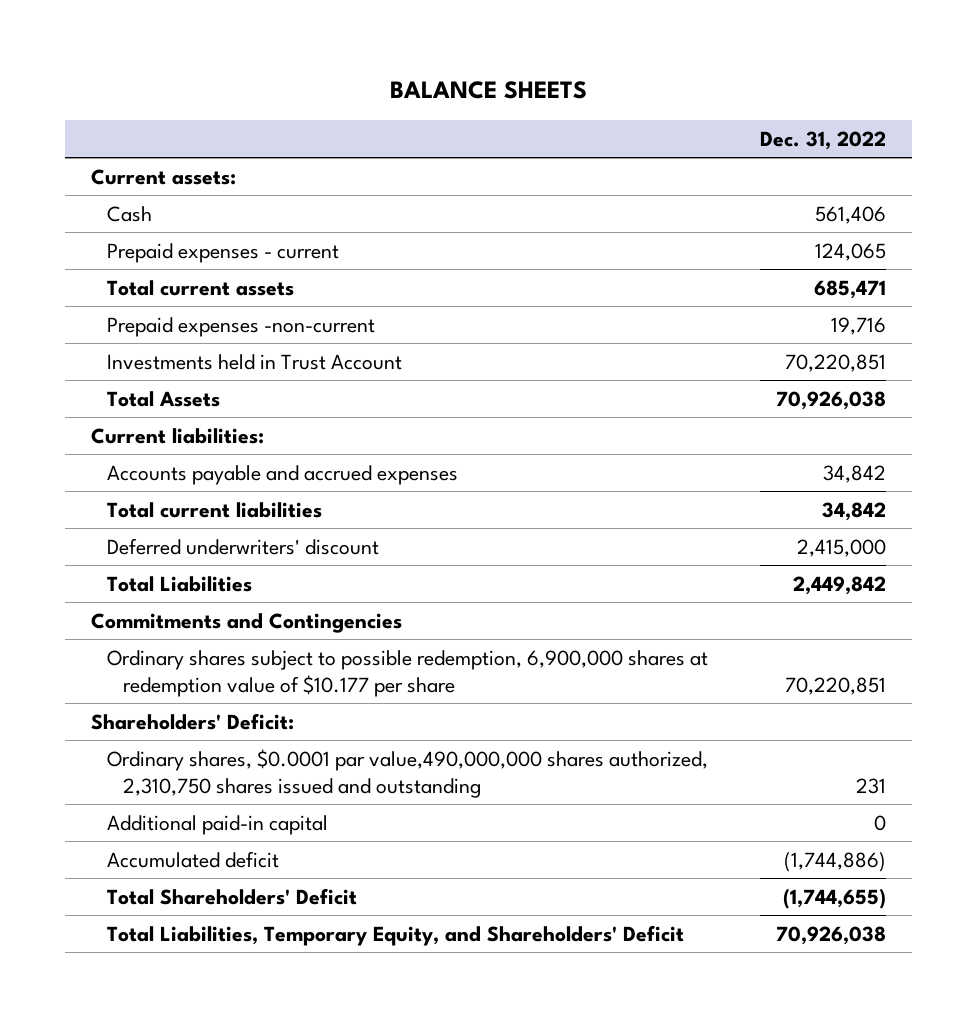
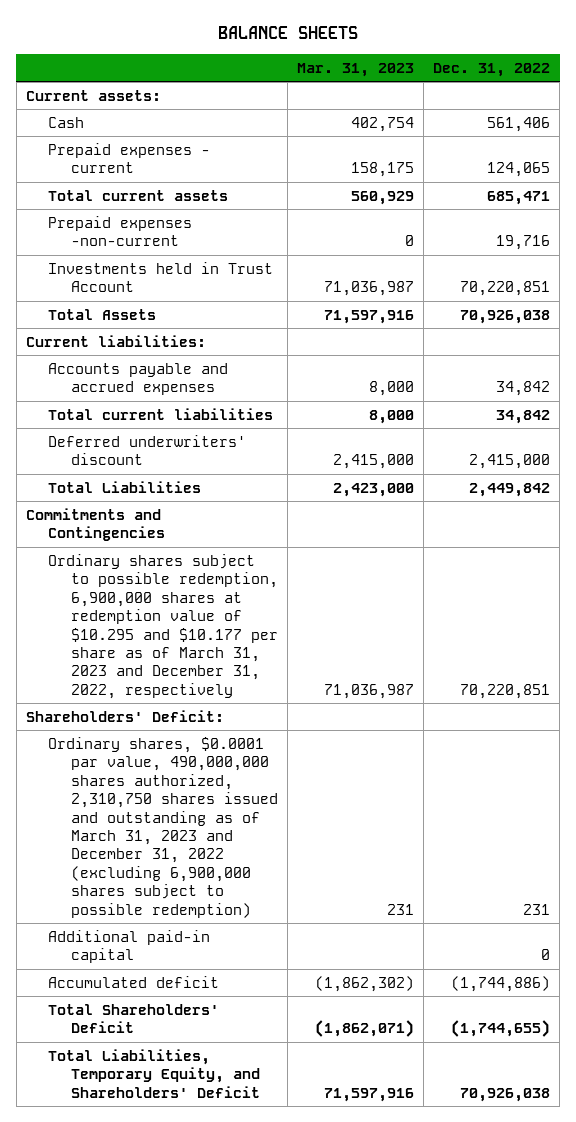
none -> [296,62,414,77] Mar. 31, 2023
[106,649,708,698] Ordinary shares subject to possible redemption, 6,900,000 shares at redemption value of $10.177 per share -> [48,553,278,699] Ordinary shares subject to possible redemption, 6,900,000 shares at redemption value of $10.295 and $10.177 per share as of March 31, 2023 and December 31, 2022, respectively
[106,748,708,799] Ordinary shares, $0.0001 par value,490,000,000 shares authorized, 2,310,750 shares issued and outstanding -> [48,736,278,918] Ordinary shares, $0.0001 par value, 490,000,000 shares authorized, 2,310,750 shares issued and outstanding as of March 31, 2023 and December 31, 2022 (excluding 6,900,000 shares subject to possible redemption)

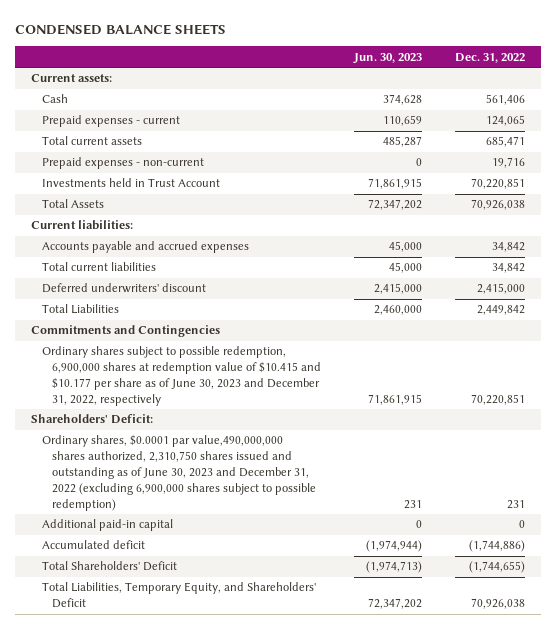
[217,26,358,40] BALANCE SHEETS -> [14,23,226,35] CONDENSED BALANCE SHEETS
[296,62,414,77] Mar. 31, 2023 -> none
none -> [353,52,423,64] Jun. 30, 2023
[48,215,193,247] Prepaid expenses -non-current -> [41,157,204,170] Prepaid expenses - non-current
[48,553,278,699] Ordinary shares subject to possible redemption, 6,900,000 shares at redemption value of $10.295 and $10.177 per share as of March 31, 2023 and December 31, 2022, respectively -> [41,346,322,406] Ordinary shares subject to possible redemption, 6,900,000 shares at redemption value of $10.415 and $10.177 per share as of June 30, 2023 and December 31, 2022, respectively
[48,736,278,918] Ordinary shares, $0.0001 par value, 490,000,000 shares authorized, 2,310,750 shares issued and outstanding as of March 31, 2023 and December 31, 2022 (excluding 6,900,000 shares subject to possible redemption) -> [41,435,317,511] Ordinary shares, $0.0001 par value,490,000,000 shares authorized, 2,310,750 shares issued and outstanding as of June 30, 2023 and December 31, 2022 (excluding 6,900,000 shares subject to possible redemption)

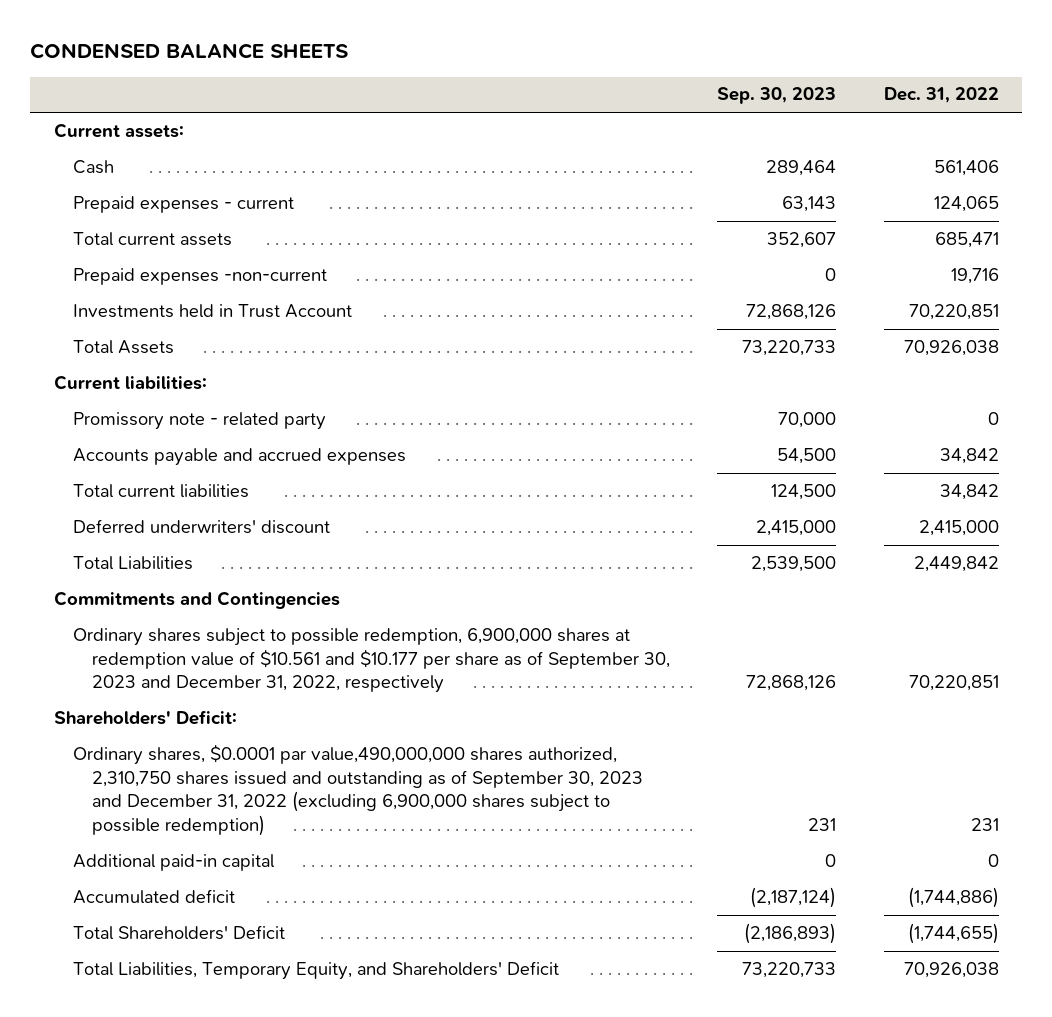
[353,52,423,64] Jun. 30, 2023 -> none
none -> [717,87,837,105] Sep. 30, 2023
[41,157,204,170] Prepaid expenses - non-current -> [72,267,327,285] Prepaid expenses -non-current
none -> [72,411,326,430] Promissory note - related party
[41,346,322,406] Ordinary shares subject to possible redemption, 6,900,000 shares at redemption value of $10.415 and $10.177 per share as of June 30, 2023 and December 31, 2022, respectively -> [72,627,670,694] Ordinary shares subject to possible redemption, 6,900,000 shares at redemption value of $10.561 and $10.177 per share as of September 30, 2023 and December 31, 2022, respectively
[41,435,317,511] Ordinary shares, $0.0001 par value,490,000,000 shares authorized, 2,310,750 shares issued and outstanding as of June 30, 2023 and December 31, 2022 (excluding 6,900,000 shares subject to possible redemption) -> [72,743,643,837] Ordinary shares, $0.0001 par value,490,000,000 shares authorized, 2,310,750 shares issued and outstanding as of September 30, 2023 and December 31, 2022 (excluding 6,900,000 shares subject to possible redemption)

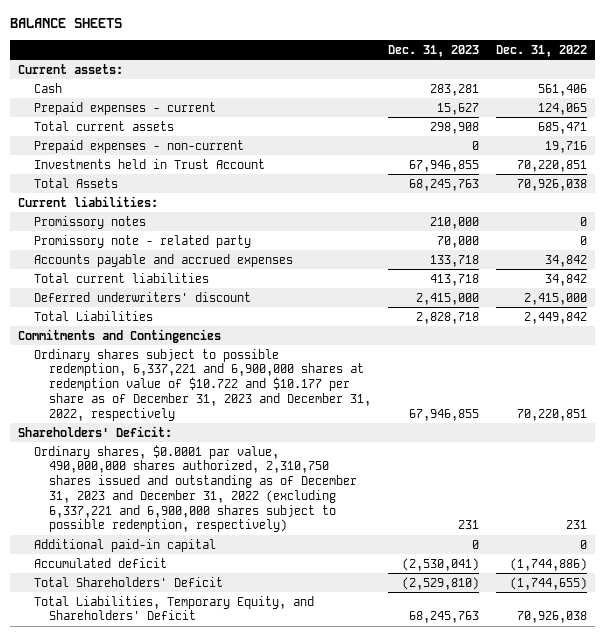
[29,43,348,60] CONDENSED BALANCE SHEETS -> [9,18,122,29] BALANCE SHEETS
[717,87,837,105] Sep. 30, 2023 -> none
none -> [387,44,479,57] Dec. 31, 2023
[72,267,327,285] Prepaid expenses -non-current -> [33,139,244,153] Prepaid expenses - non-current
none -> [33,215,146,229] Promissory notes
[72,627,670,694] Ordinary shares subject to possible redemption, 6,900,000 shares at redemption value of $10.561 and $10.177 per share as of September 30, 2023 and December 31, 2022, respectively -> [33,348,372,421] Ordinary shares subject to possible redemption, 6,337,221 and 6,900,000 shares at redemption value of $10.722 and $10.177 per share as of December 31, 2023 and December 31, 2022, respectively
[72,743,643,837] Ordinary shares, $0.0001 par value,490,000,000 shares authorized, 2,310,750 shares issued and outstanding as of September 30, 2023 and December 31, 2022 (excluding 6,900,000 shares subject to possible redemption) -> [33,444,358,533] Ordinary shares, $0.0001 par value, 490,000,000 shares authorized, 2,310,750 shares issued and outstanding as of December 31, 2023 and December 31, 2022 (excluding 6,337,221 and 6,900,000 shares subject to possible redemption, respectively)

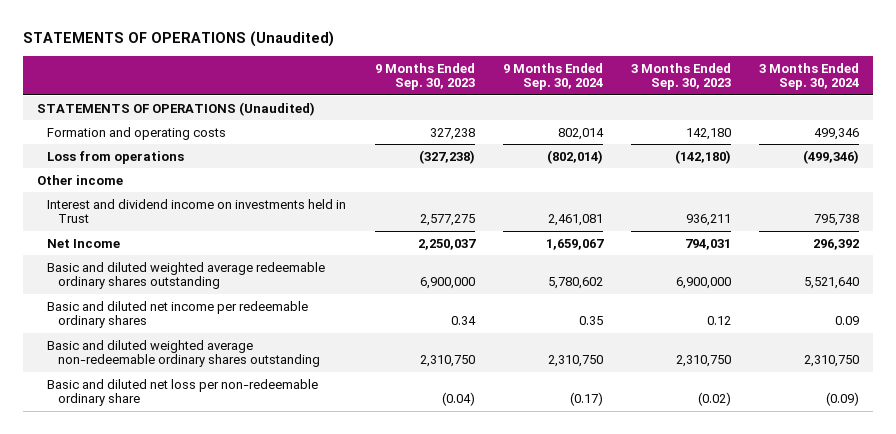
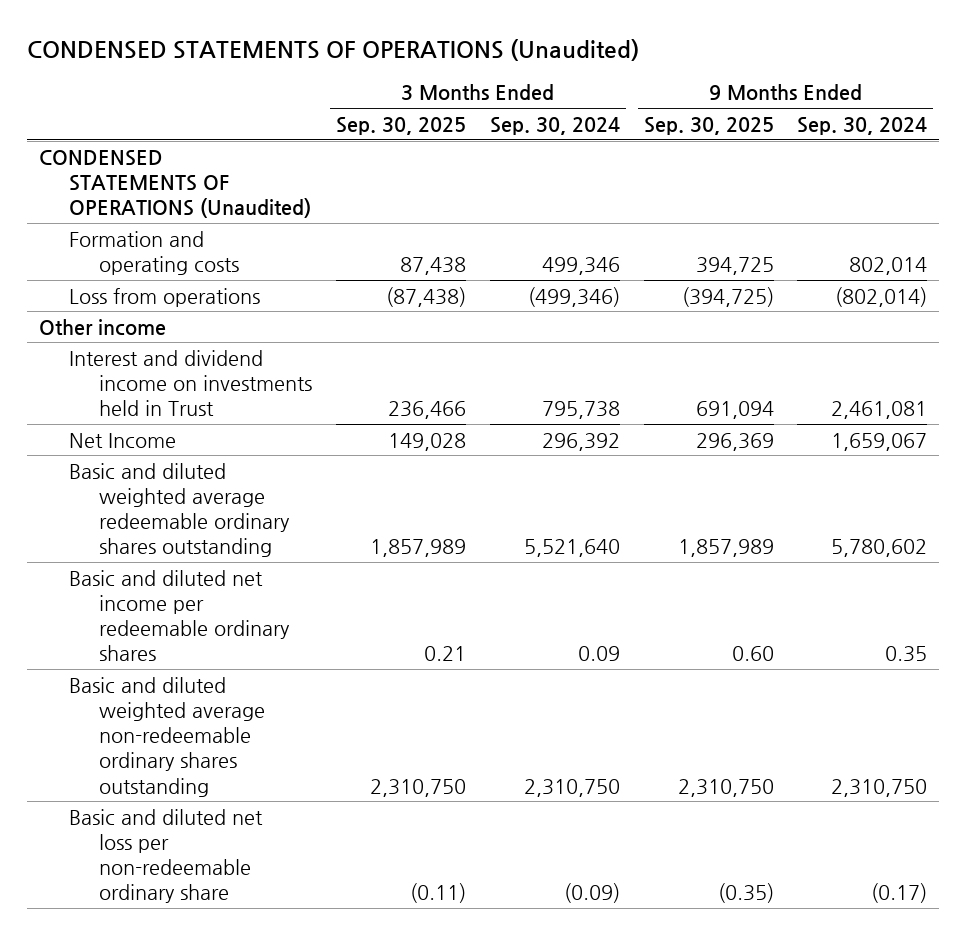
[23,31,335,48] STATEMENTS OF OPERATIONS (Unaudited) -> [26,39,639,62] CONDENSED STATEMENTS OF OPERATIONS (Unaudited)
[374,62,475,91] 9 Months Ended Sep. 30, 2023 -> none
[630,62,731,91] 3 Months Ended Sep. 30, 2023 -> none
none -> [336,116,467,135] Sep. 30, 2025
none -> [643,116,774,135] Sep. 30, 2025
[37,101,316,116] STATEMENTS OF OPERATIONS (Unaudited) -> [38,149,312,219] CONDENSED STATEMENTS OF OPERATIONS (Unaudited)

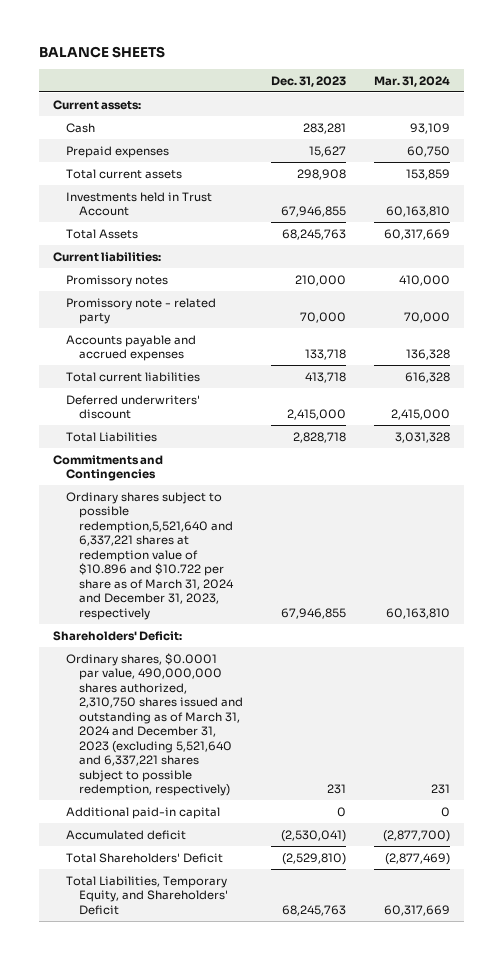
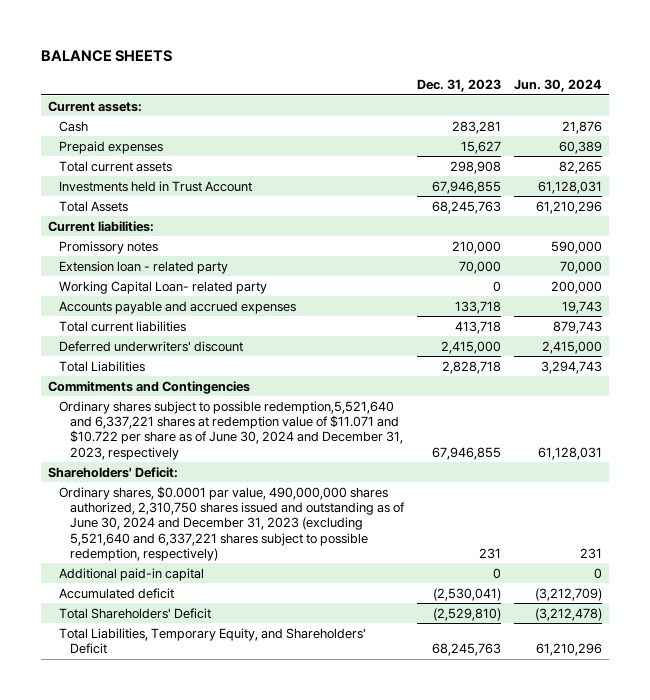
[374,75,451,87] Mar. 31, 2024 -> none
none -> [514,78,603,92] Jun. 30, 2024
[66,297,217,325] Promissory note - related party -> none
none -> [58,260,228,274] Extension loan - related party
none -> [58,280,267,294] Working Capital Loan- related party
[66,491,235,620] Ordinary shares subject to possible redemption,5,521,640 and 6,337,221 shares at redemption value of $10.896 and $10.722 per share as of March 31, 2024 and December 31, 2023, respectively -> [58,400,403,460] Ordinary shares subject to possible redemption,5,521,640 and 6,337,221 shares at redemption value of $11.071 and $10.722 per share as of June 30, 2024 and December 31, 2023, respectively
[66,652,244,797] Ordinary shares, $0.0001 par value, 490,000,000 shares authorized, 2,310,750 shares issued and outstanding as of March 31, 2024 and December 31, 2023 (excluding 5,521,640 and 6,337,221 shares subject to possible redemption, respectively) -> [58,485,405,561] Ordinary shares, $0.0001 par value, 490,000,000 shares authorized, 2,310,750 shares issued and outstanding as of June 30, 2024 and December 31, 2023 (excluding 5,521,640 and 6,337,221 shares subject to possible redemption, respectively)

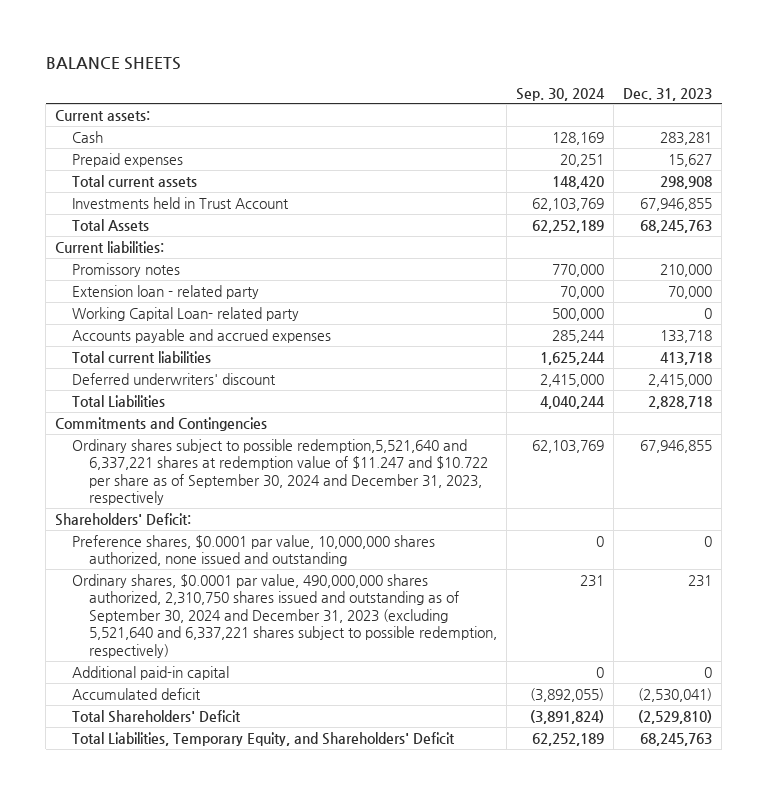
[514,78,603,92] Jun. 30, 2024 -> none
none -> [516,87,606,101] Sep. 30, 2024
[58,400,403,460] Ordinary shares subject to possible redemption,5,521,640 and 6,337,221 shares at redemption value of $11.071 and $10.722 per share as of June 30, 2024 and December 31, 2023, respectively -> [72,438,488,506] Ordinary shares subject to possible redemption,5,521,640 and 6,337,221 shares at redemption value of $11.247 and $10.722 per share as of September 30, 2024 and December 31, 2023, respectively
none -> [72,534,436,567] Preference shares, $0.0001 par value, 10,000,000 shares authorized, none issued and outstanding
[58,485,405,561] Ordinary shares, $0.0001 par value, 490,000,000 shares authorized, 2,310,750 shares issued and outstanding as of June 30, 2024 and December 31, 2023 (excluding 5,521,640 and 6,337,221 shares subject to possible redemption, respectively) -> [72,573,497,658] Ordinary shares, $0.0001 par value, 490,000,000 shares authorized, 2,310,750 shares issued and outstanding as of September 30, 2024 and December 31, 2023 (excluding 5,521,640 and 6,337,221 shares subject to possible redemption, respectively)

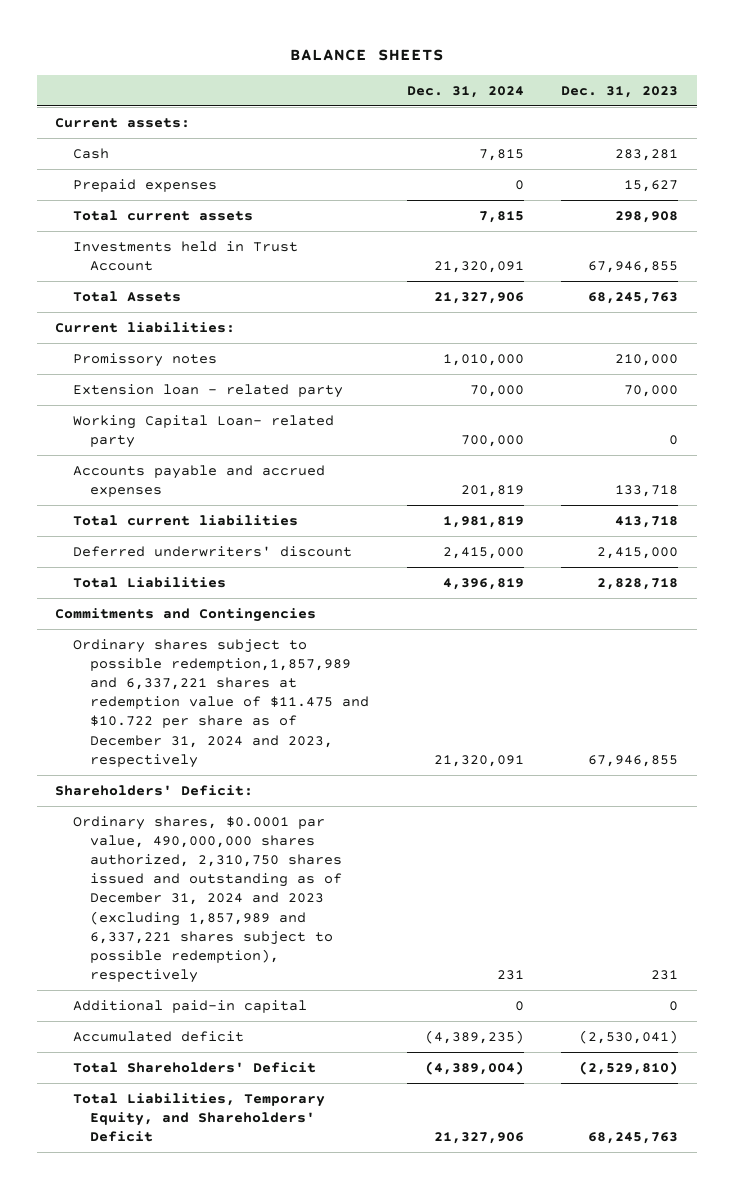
[516,87,606,101] Sep. 30, 2024 -> none
none -> [406,85,524,98] Dec. 31, 2024
[72,438,488,506] Ordinary shares subject to possible redemption,5,521,640 and 6,337,221 shares at redemption value of $11.247 and $10.722 per share as of September 30, 2024 and December 31, 2023, respectively -> [72,638,370,768] Ordinary shares subject to possible redemption,1,857,989 and 6,337,221 shares at redemption value of $11.475 and $10.722 per share as of December 31, 2024 and 2023, respectively
[72,534,436,567] Preference shares, $0.0001 par value, 10,000,000 shares authorized, none issued and outstanding -> none
[72,573,497,658] Ordinary shares, $0.0001 par value, 490,000,000 shares authorized, 2,310,750 shares issued and outstanding as of September 30, 2024 and December 31, 2023 (excluding 5,521,640 and 6,337,221 shares subject to possible redemption, respectively) -> [72,815,343,983] Ordinary shares, $0.0001 par value, 490,000,000 shares authorized, 2,310,750 shares issued and outstanding as of December 31, 2024 and 2023 (excluding 1,857,989 and 6,337,221 shares subject to possible redemption), respectively

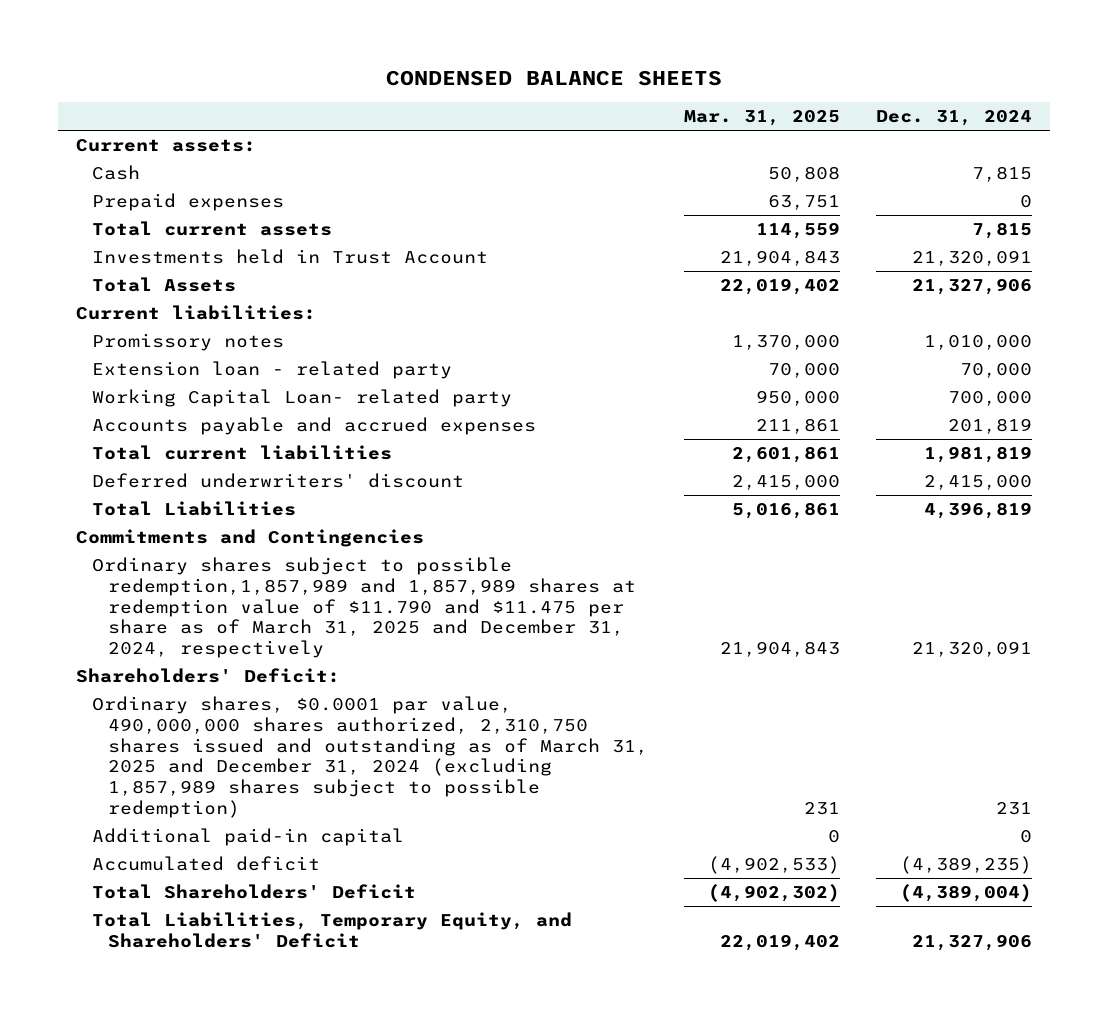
[289,48,444,61] BALANCE SHEETS -> [386,69,723,86] CONDENSED BALANCE SHEETS
[561,85,679,98] Dec. 31, 2023 -> none
none -> [684,110,841,127] Mar. 31, 2025
[72,638,370,768] Ordinary shares subject to possible redemption,1,857,989 and 6,337,221 shares at redemption value of $11.475 and $10.722 per share as of December 31, 2024 and 2023, respectively -> [92,556,637,659] Ordinary shares subject to possible redemption,1,857,989 and 1,857,989 shares at redemption value of $11.790 and $11.475 per share as of March 31, 2025 and December 31, 2024, respectively
[72,815,343,983] Ordinary shares, $0.0001 par value, 490,000,000 shares authorized, 2,310,750 shares issued and outstanding as of December 31, 2024 and 2023 (excluding 1,857,989 and 6,337,221 shares subject to possible redemption), respectively -> [92,695,649,819] Ordinary shares, $0.0001 par value, 490,000,000 shares authorized, 2,310,750 shares issued and outstanding as of March 31, 2025 and December 31, 2024 (excluding 1,857,989 shares subject to possible redemption)

